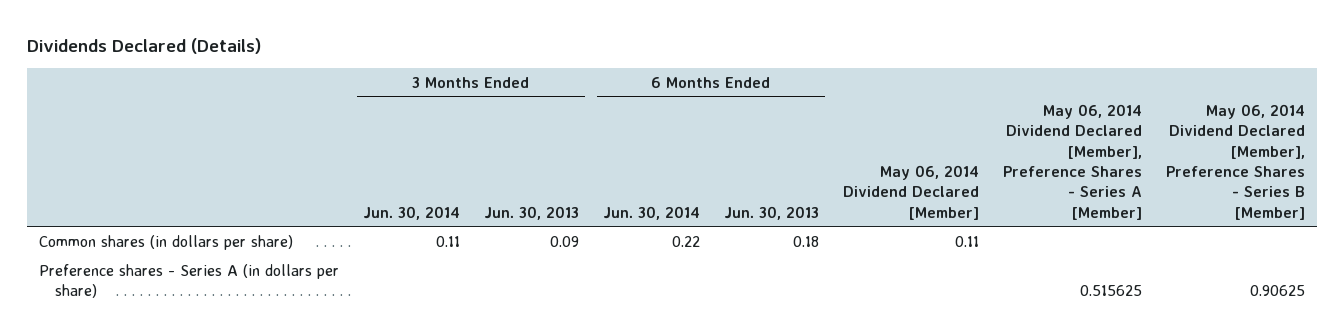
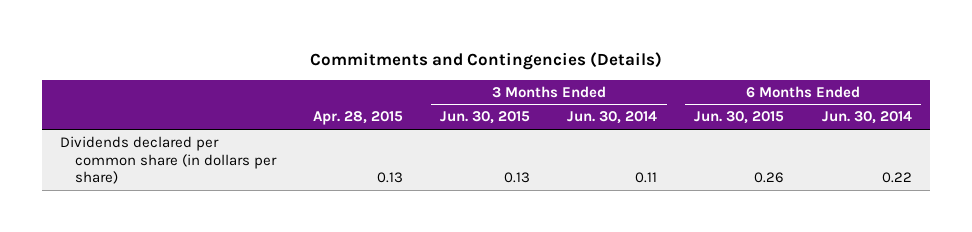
[26,37,261,54] Dividends Declared (Details) -> [309,51,662,70] Commitments and Contingencies (Details)
[483,205,579,220] Jun. 30, 2013 -> none
[723,205,819,220] Jun. 30, 2013 -> none
[842,165,979,220] May 06, 2014 Dividend Declared [Member] -> none
[1002,104,1142,220] May 06, 2014 Dividend Declared [Member], Preference Shares - Series A [Member] -> none
[1165,104,1305,220] May 06, 2014 Dividend Declared [Member], Preference Shares - Series B [Member] -> none
none -> [312,111,403,126] Apr. 28, 2015
none -> [440,111,531,125] Jun. 30, 2015
none -> [694,111,785,125] Jun. 30, 2015
[38,263,339,299] Preference shares - Series A (in dollars per share) -> none
[38,234,293,250] Common shares (in dollars per share) -> [60,136,277,185] Dividends declared per common share (in dollars per share)

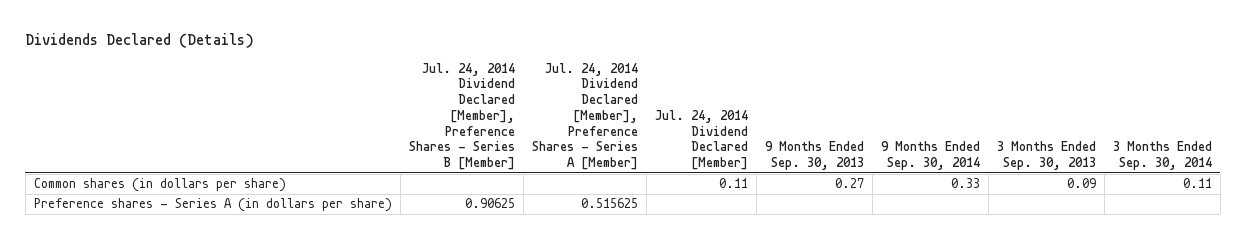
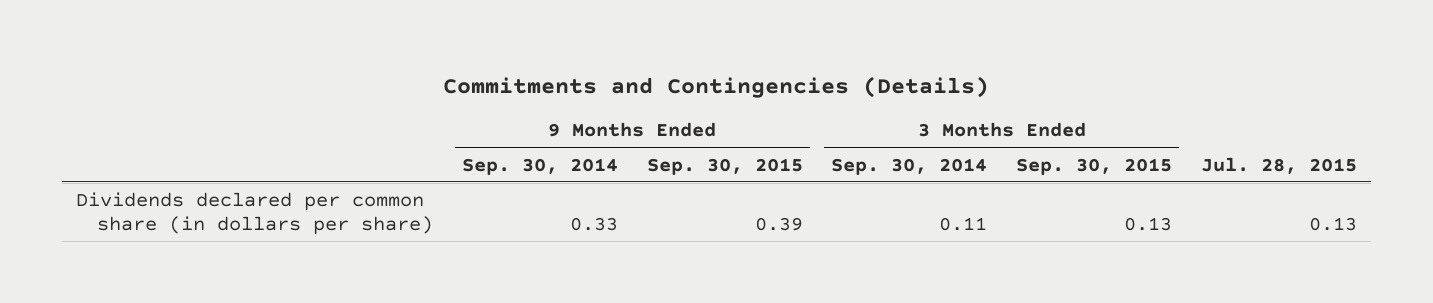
[25,33,255,49] Dividends Declared (Details) -> [443,76,990,99] Commitments and Contingencies (Details)
[408,62,515,171] Jul. 24, 2014 Dividend Declared [Member], Preference Shares - Series B [Member] -> none
[531,62,638,171] Jul. 24, 2014 Dividend Declared [Member], Preference Shares - Series A [Member] -> none
[654,109,748,171] Jul. 24, 2014 Dividend Declared [Member] -> none
[764,141,864,171] 9 Months Ended Sep. 30, 2013 -> none
[996,141,1096,171] 3 Months Ended Sep. 30, 2013 -> none
none -> [646,157,803,175] Sep. 30, 2015
none -> [1016,157,1173,175] Sep. 30, 2015
none -> [1200,156,1357,174] Jul. 28, 2015
[33,198,392,213] Preference shares - Series A (in dollars per share) -> none
[33,178,286,193] Common shares (in dollars per share) -> [76,192,433,234] Dividends declared per common share (in dollars per share)

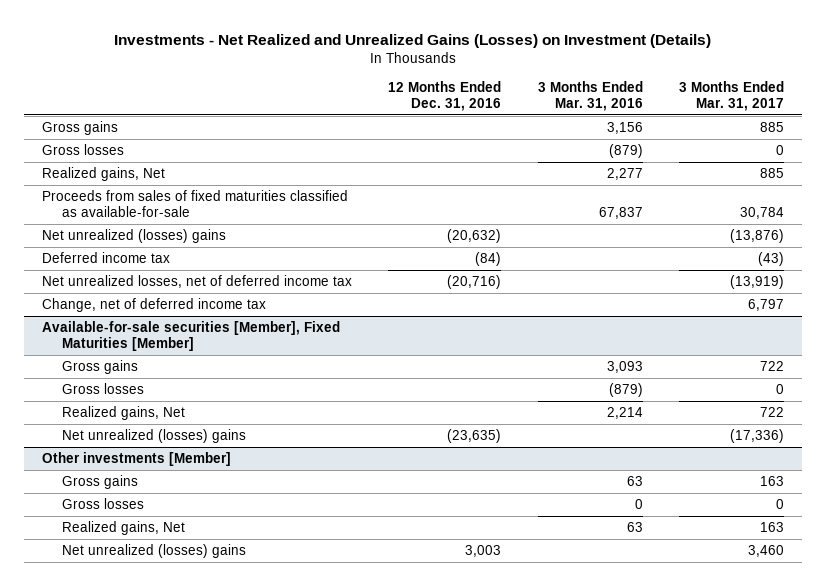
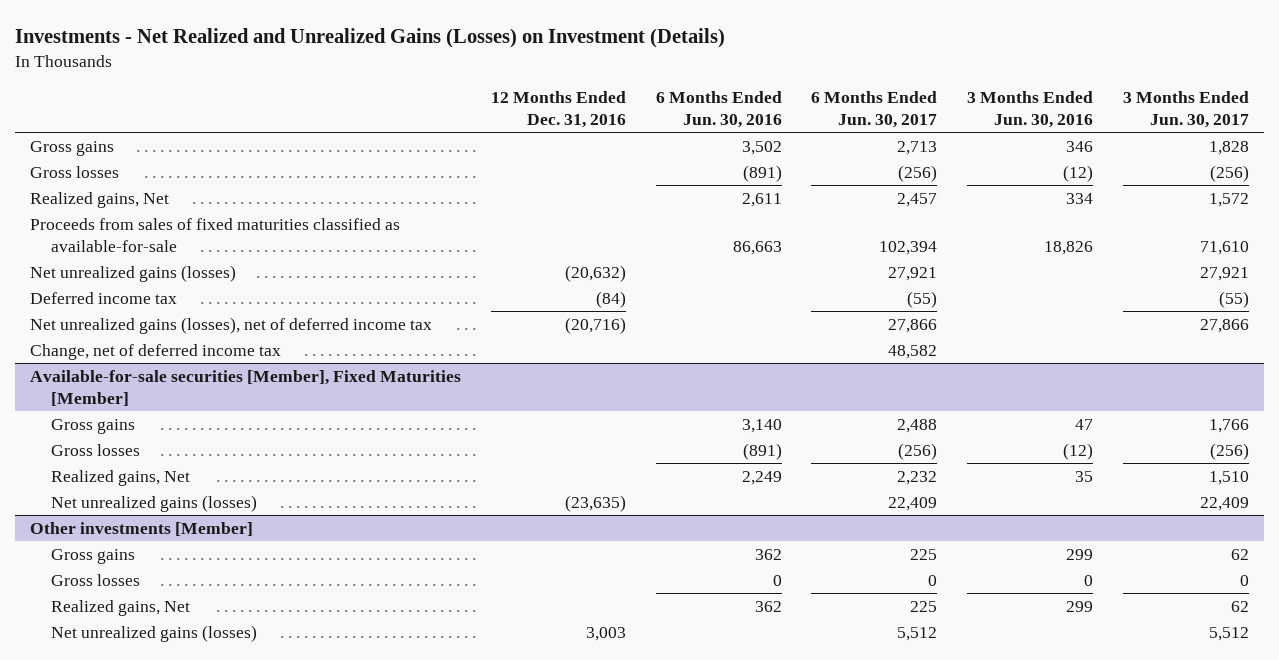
[537,81,643,112] 3 Months Ended Mar. 31, 2016 -> none
[679,81,785,112] 3 Months Ended Mar. 31, 2017 -> none
none -> [655,91,782,128] 6 Months Ended Jun. 30, 2016
none -> [811,91,938,128] 6 Months Ended Jun. 30, 2017
none -> [967,91,1094,128] 3 Months Ended Jun. 30, 2016
none -> [1122,91,1249,128] 3 Months Ended Jun. 30, 2017
[41,229,226,244] Net unrealized (losses) gains -> [30,264,237,282] Net unrealized gains (losses)
[41,275,352,289] Net unrealized losses, net of deferred income tax -> [30,316,433,334] Net unrealized gains (losses), net of deferred income tax
[62,429,247,444] Net unrealized (losses) gains -> [51,494,258,512] Net unrealized gains (losses)
[62,544,247,559] Net unrealized (losses) gains -> [51,624,258,642] Net unrealized gains (losses)

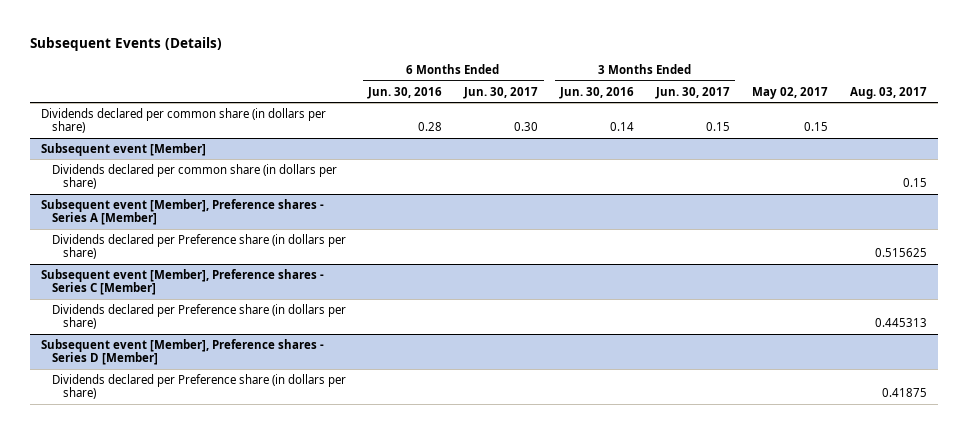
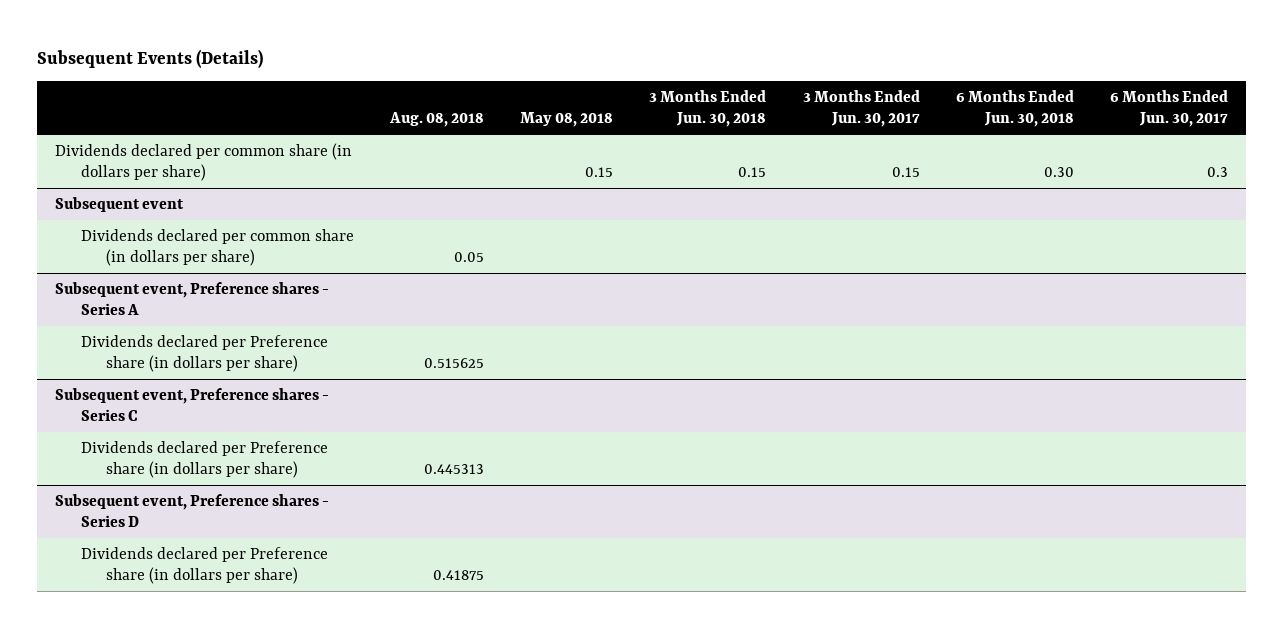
[367,86,443,99] Jun. 30, 2016 -> none
[559,86,635,99] Jun. 30, 2016 -> none
[751,86,828,99] May 02, 2017 -> none
[849,86,927,99] Aug. 03, 2017 -> none
none -> [388,111,484,127] Aug. 08, 2018
none -> [520,111,614,127] May 08, 2018
none -> [649,90,767,127] 3 Months Ended Jun. 30, 2018
none -> [955,90,1074,127] 6 Months Ended Jun. 30, 2018
[514,122,539,132] 0.30 -> [1206,166,1228,177] 0.3
[40,142,206,156] Subsequent event [Member] -> [55,196,185,212] Subsequent event
[40,198,324,226] Subsequent event [Member], Preference shares - Series A [Member] -> [55,281,330,315] Subsequent event, Preference shares - Series A
[40,268,324,296] Subsequent event [Member], Preference shares - Series C [Member] -> [55,387,330,421] Subsequent event, Preference shares - Series C
[40,338,324,366] Subsequent event [Member], Preference shares - Series D [Member] -> [55,493,330,527] Subsequent event, Preference shares - Series D

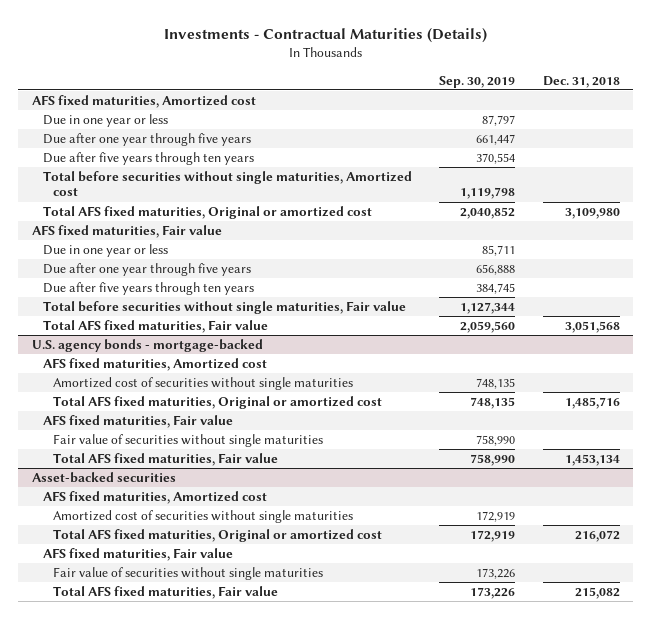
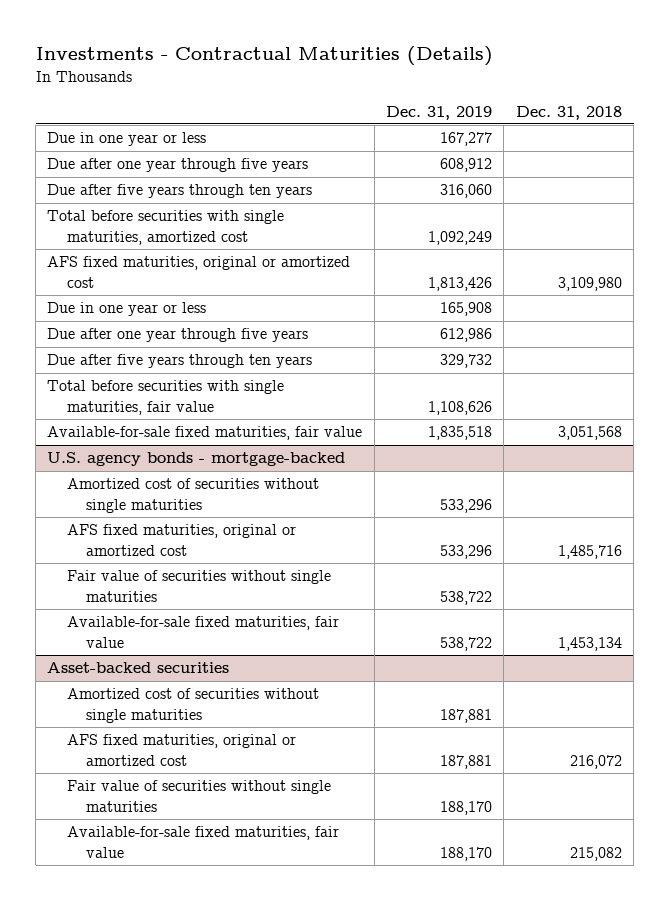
[439,75,516,88] Sep. 30, 2019 -> none
none -> [386,105,493,120] Dec. 31, 2019
[32,94,257,108] AFS fixed maturities, Amortized cost -> none
[32,224,223,238] AFS fixed maturities, Fair value -> none
[42,170,412,197] Total before securities without single maturities, Amortized cost -> [47,210,285,245] Total before securities with single maturities, amortized cost
[42,205,372,219] Total AFS fixed maturities, Original or amortized cost -> [47,256,351,288] AFS fixed maturities, original or amortized cost
[42,300,406,314] Total before securities without single maturities, Fair value -> [47,380,285,415] Total before securities with single maturities, fair value
[42,319,268,333] Total AFS fixed maturities, Fair value -> [47,426,363,441] Available-for-sale fixed maturities, fair value
[42,357,267,371] AFS fixed maturities, Amortized cost -> none
[42,414,233,428] AFS fixed maturities, Fair value -> none
[53,395,383,409] Total AFS fixed maturities, Original or amortized cost -> [66,524,296,556] AFS fixed maturities, original or amortized cost
[53,452,279,466] Total AFS fixed maturities, Fair value -> [66,616,339,648] Available-for-sale fixed maturities, fair value
[42,490,267,504] AFS fixed maturities, Amortized cost -> none
[42,547,233,561] AFS fixed maturities, Fair value -> none
[53,528,383,542] Total AFS fixed maturities, Original or amortized cost -> [66,734,296,766] AFS fixed maturities, original or amortized cost
[53,585,279,599] Total AFS fixed maturities, Fair value -> [66,826,339,858] Available-for-sale fixed maturities, fair value

